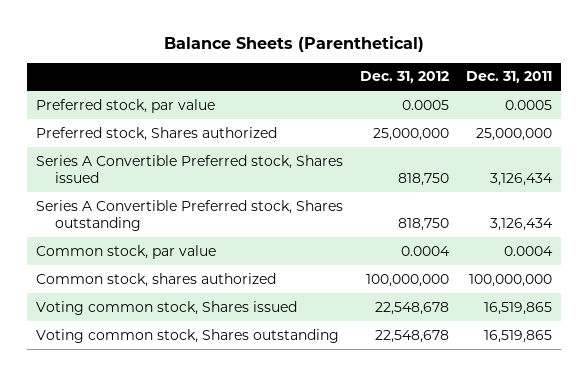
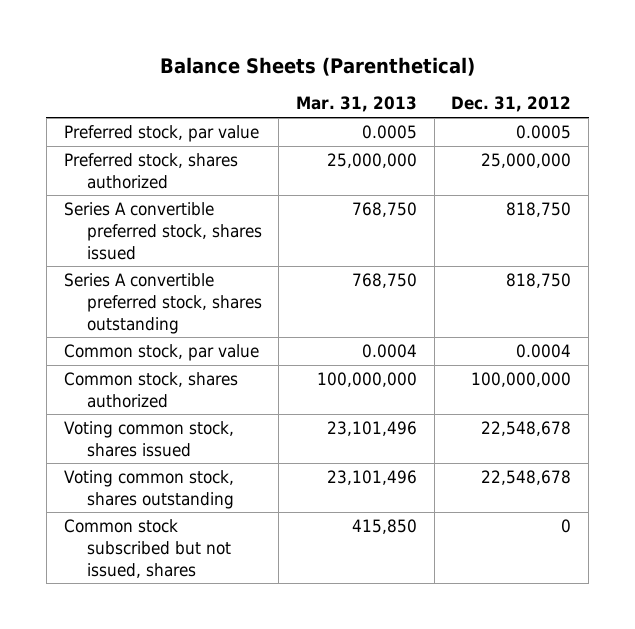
[466,71,553,84] Dec. 31, 2011 -> none
none -> [296,96,418,113] Mar. 31, 2013
[35,126,277,141] Preferred stock, Shares authorized -> [63,152,238,189] Preferred stock, shares authorized
[35,154,343,183] Series A Convertible Preferred stock, Shares issued -> [63,201,262,260] Series A convertible preferred stock, shares issued
[35,199,343,231] Series A Convertible Preferred stock, Shares outstanding -> [63,272,262,334] Series A convertible preferred stock, shares outstanding
[35,300,297,315] Voting common stock, Shares issued -> [63,420,234,457] Voting common stock, shares issued
[35,328,339,343] Voting common stock, Shares outstanding -> [63,469,234,509] Voting common stock, shares outstanding
none -> [63,518,231,578] Common stock subscribed but not issued, shares

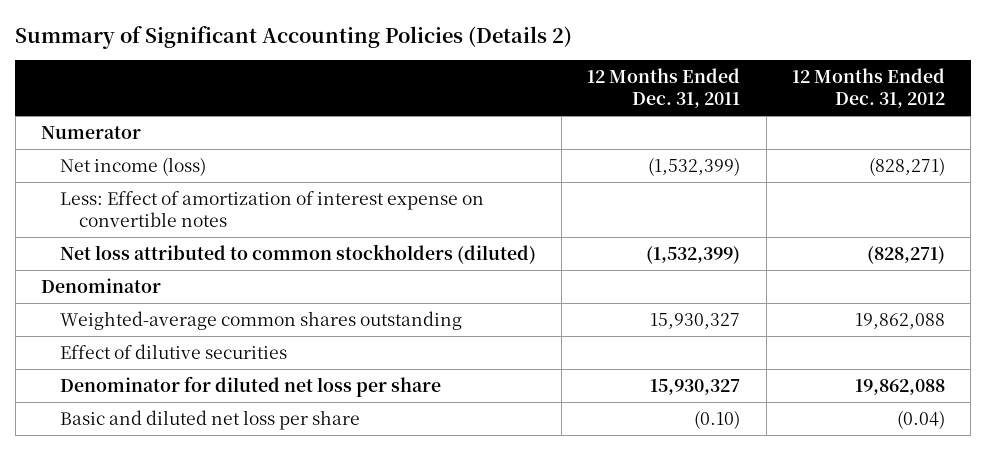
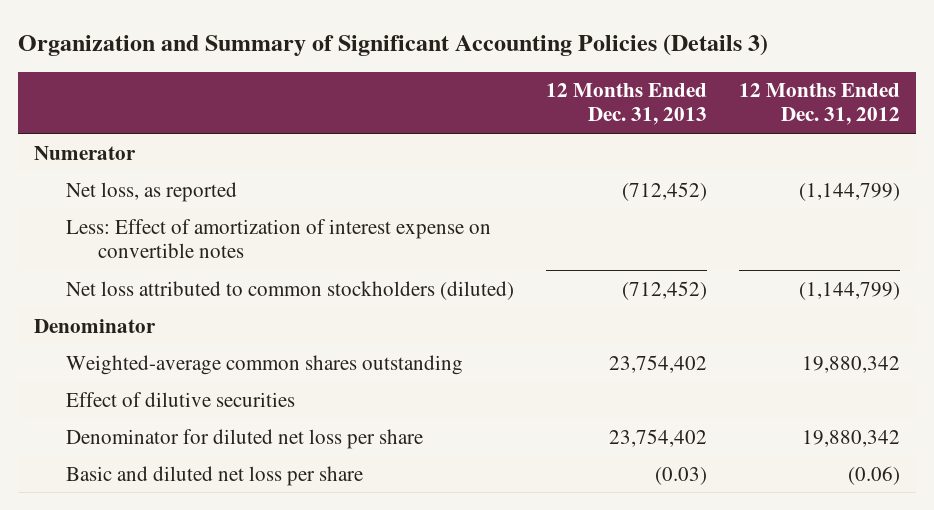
[15,25,573,49] Summary of Significant Accounting Policies (Details 2) -> [17,33,768,56] Organization and Summary of Significant Accounting Policies (Details 3)
[587,67,741,109] 12 Months Ended Dec. 31, 2011 -> none
none -> [545,83,707,126] 12 Months Ended Dec. 31, 2013
[59,156,206,176] Net income (loss) -> [66,181,238,202] Net loss, as reported
[868,156,945,176] (828,271) -> [798,182,900,201] (1,144,799)
[866,245,945,264] (828,271) -> [798,281,900,300] (1,144,799)
[854,312,945,329] 19,862,088 -> [801,355,900,373] 19,880,342
[854,378,945,395] 19,862,088 -> [801,429,900,447] 19,880,342
[896,409,945,429] (0.04) -> [847,465,900,485] (0.06)

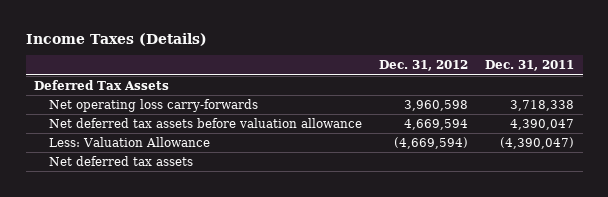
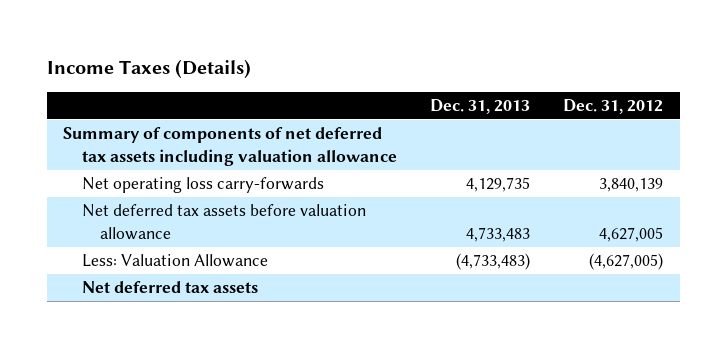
[485,60,575,72] Dec. 31, 2011 -> none
none -> [429,98,530,114] Dec. 31, 2013
[34,79,170,90] Deferred Tax Assets -> none
none -> [63,127,397,166] Summary of components of net deferred tax assets including valuation allowance
[403,99,468,111] 3,960,598 -> [599,178,664,193] 3,840,139
[403,118,468,130] 4,669,594 -> [599,226,664,242] 4,627,005
[393,136,468,149] (4,669,594) -> [589,253,664,271] (4,627,005)

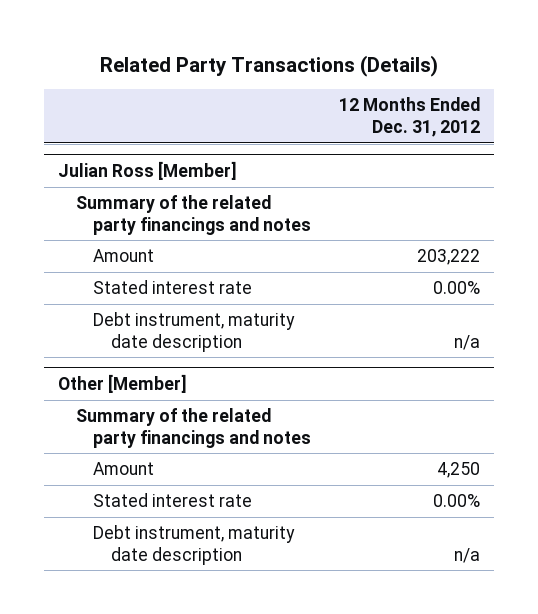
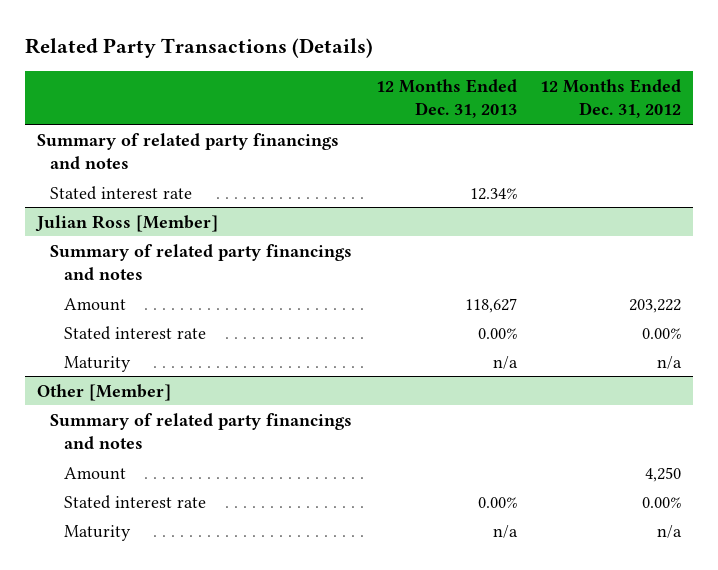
none -> [375,78,517,119] 12 Months Ended Dec. 31, 2013
none -> [36,132,339,169] Summary of related party financings and notes
none -> [50,185,193,200] Stated interest rate
[75,195,312,235] Summary of the related party financings and notes -> [50,243,353,280] Summary of related party financings and notes
[93,312,296,352] Debt instrument, maturity date description -> [63,355,131,372] Maturity
[75,408,312,448] Summary of the related party financings and notes -> [50,412,353,449] Summary of related party financings and notes
[93,525,296,565] Debt instrument, maturity date description -> [63,524,131,541] Maturity

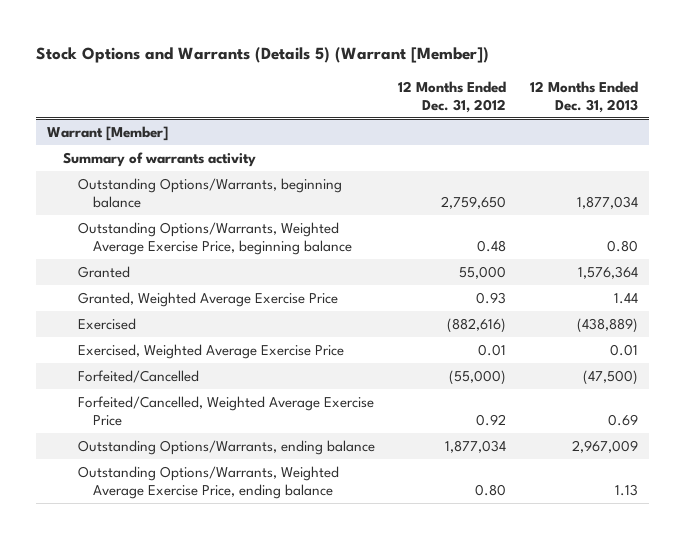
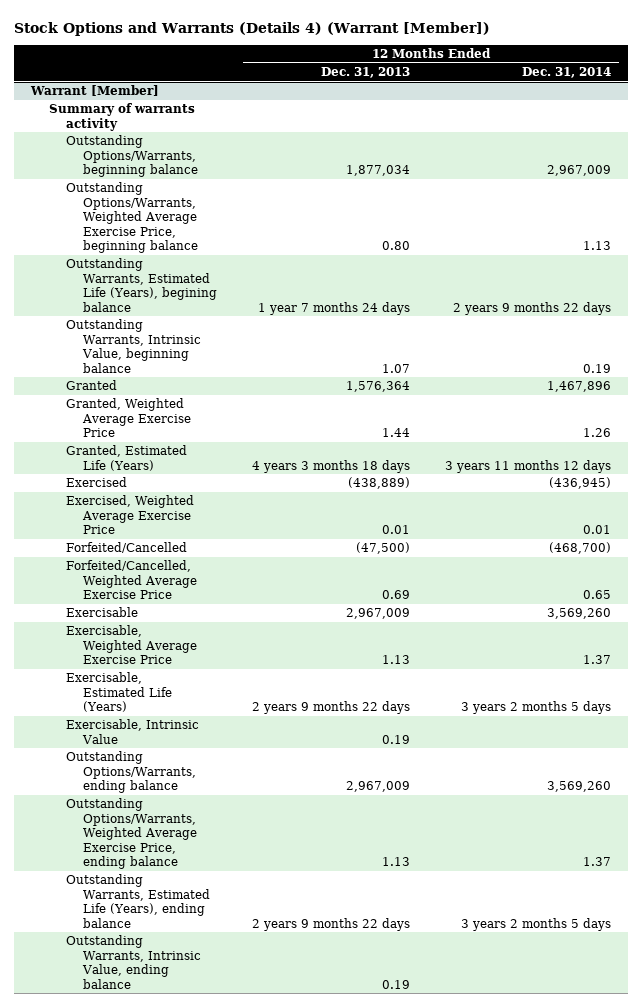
[35,46,489,63] Stock Options and Warrants (Details 5) (Warrant [Member]) -> [14,21,491,36] Stock Options and Warrants (Details 4) (Warrant [Member])
[398,80,507,113] 12 Months Ended Dec. 31, 2012 -> none
none -> [521,67,611,79] Dec. 31, 2014
none -> [66,258,218,312] Outstanding Warrants, Estimated Life (Years), begining balance
none -> [66,319,202,373] Outstanding Warrants, Intrinsic Value, beginning balance
none -> [66,445,188,471] Granted, Estimated Life (Years)
none -> [66,607,139,618] Exercisable
none -> [66,625,198,665] Exercisable, Weighted Average Exercise Price
none -> [66,672,173,713] Exercisable, Estimated Life (Years)
none -> [66,719,200,744] Exercisable, Intrinsic Value
none -> [66,874,211,928] Outstanding Warrants, Estimated Life (Years), ending balance
none -> [66,935,202,989] Outstanding Warrants, Intrinsic Value, ending balance

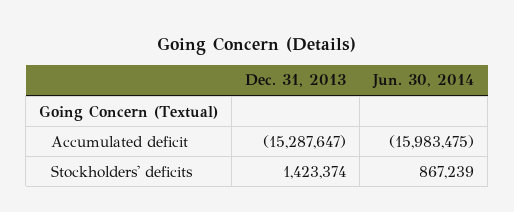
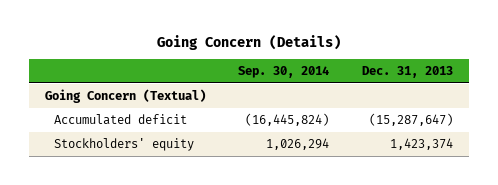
[372,74,475,90] Jun. 30, 2014 -> none
none -> [238,66,330,79] Sep. 30, 2014
[50,164,193,178] Stockholders' deficits -> [54,138,195,152] Stockholders' equity

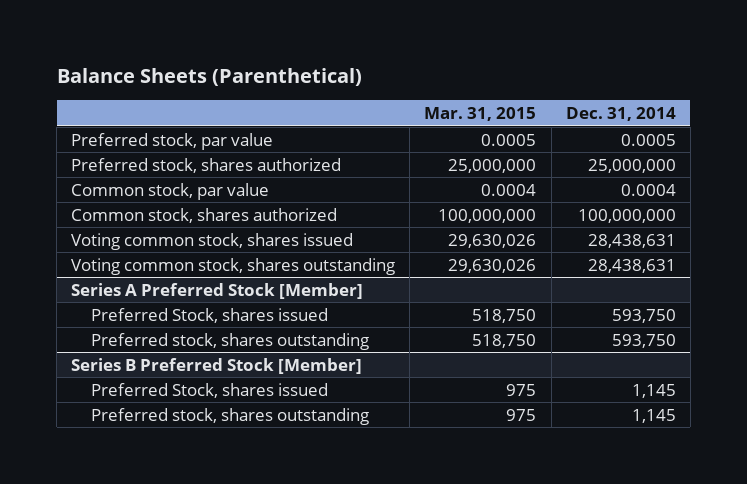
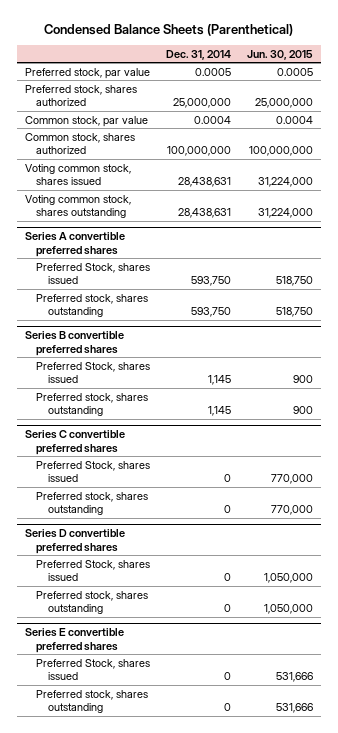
[56,68,362,87] Balance Sheets (Parenthetical) -> [44,24,294,37] Condensed Balance Sheets (Parenthetical)
[424,107,537,122] Mar. 31, 2015 -> none
none -> [247,49,314,60] Jun. 30, 2015
[71,282,364,299] Series A Preferred Stock [Member] -> [24,232,125,257] Series A convertible preferred shares
[71,357,363,374] Series B Preferred Stock [Member] -> [24,331,124,356] Series B convertible preferred shares
none -> [24,430,125,455] Series C convertible preferred shares
none -> [36,460,151,483] Preferred Stock, shares issued
none -> [36,491,149,516] Preferred stock, shares outstanding
none -> [24,529,125,554] Series D convertible preferred shares
none -> [36,559,151,582] Preferred Stock, shares issued
none -> [36,590,149,615] Preferred stock, shares outstanding
none -> [24,628,124,653] Series E convertible preferred shares
none -> [36,658,151,681] Preferred Stock, shares issued
none -> [36,689,149,714] Preferred stock, shares outstanding

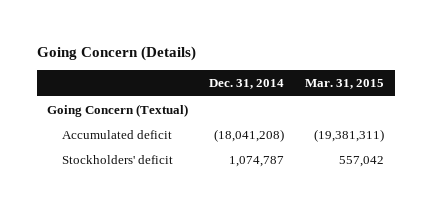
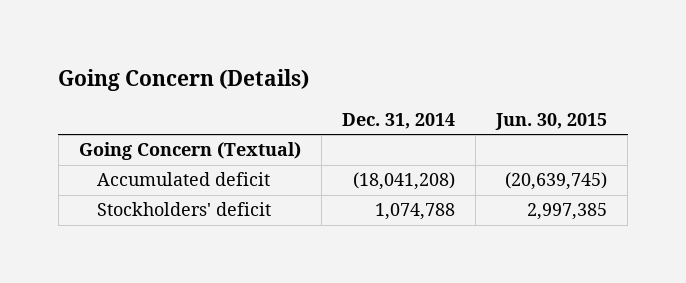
[305,79,385,90] Mar. 31, 2015 -> none
none -> [495,112,608,130] Jun. 30, 2015
[229,156,285,168] 1,074,787 -> [375,203,456,221] 1,074,788

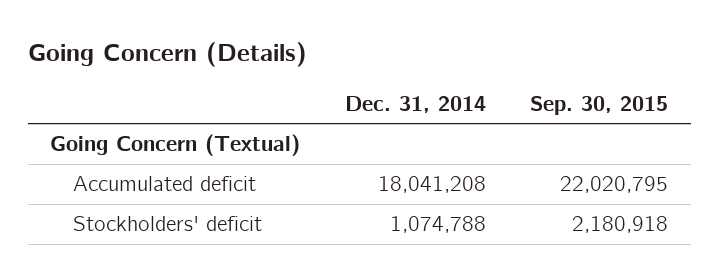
[495,112,608,130] Jun. 30, 2015 -> none
none -> [530,95,669,115] Sep. 30, 2015
[353,172,456,191] (18,041,208) -> [377,176,486,194] 18,041,208

